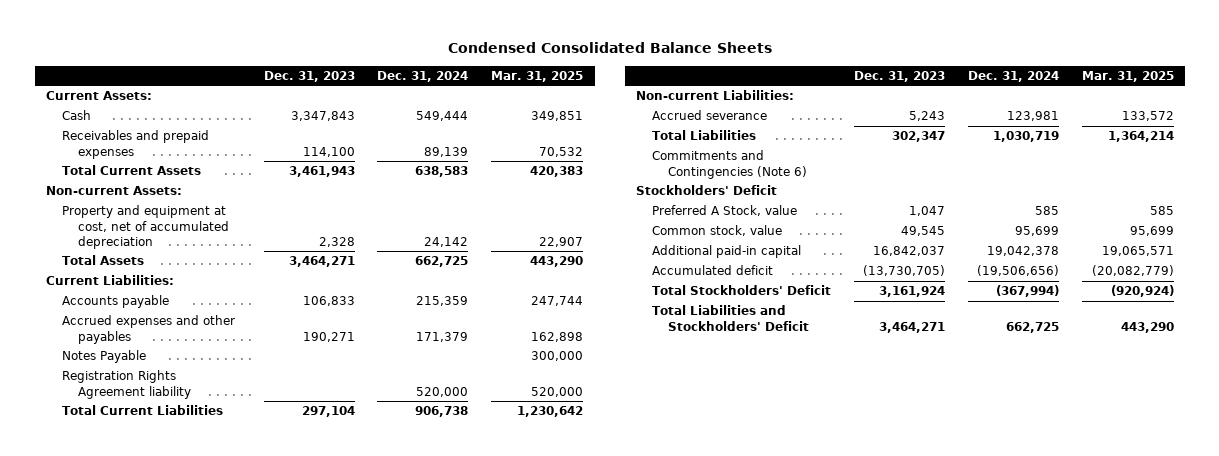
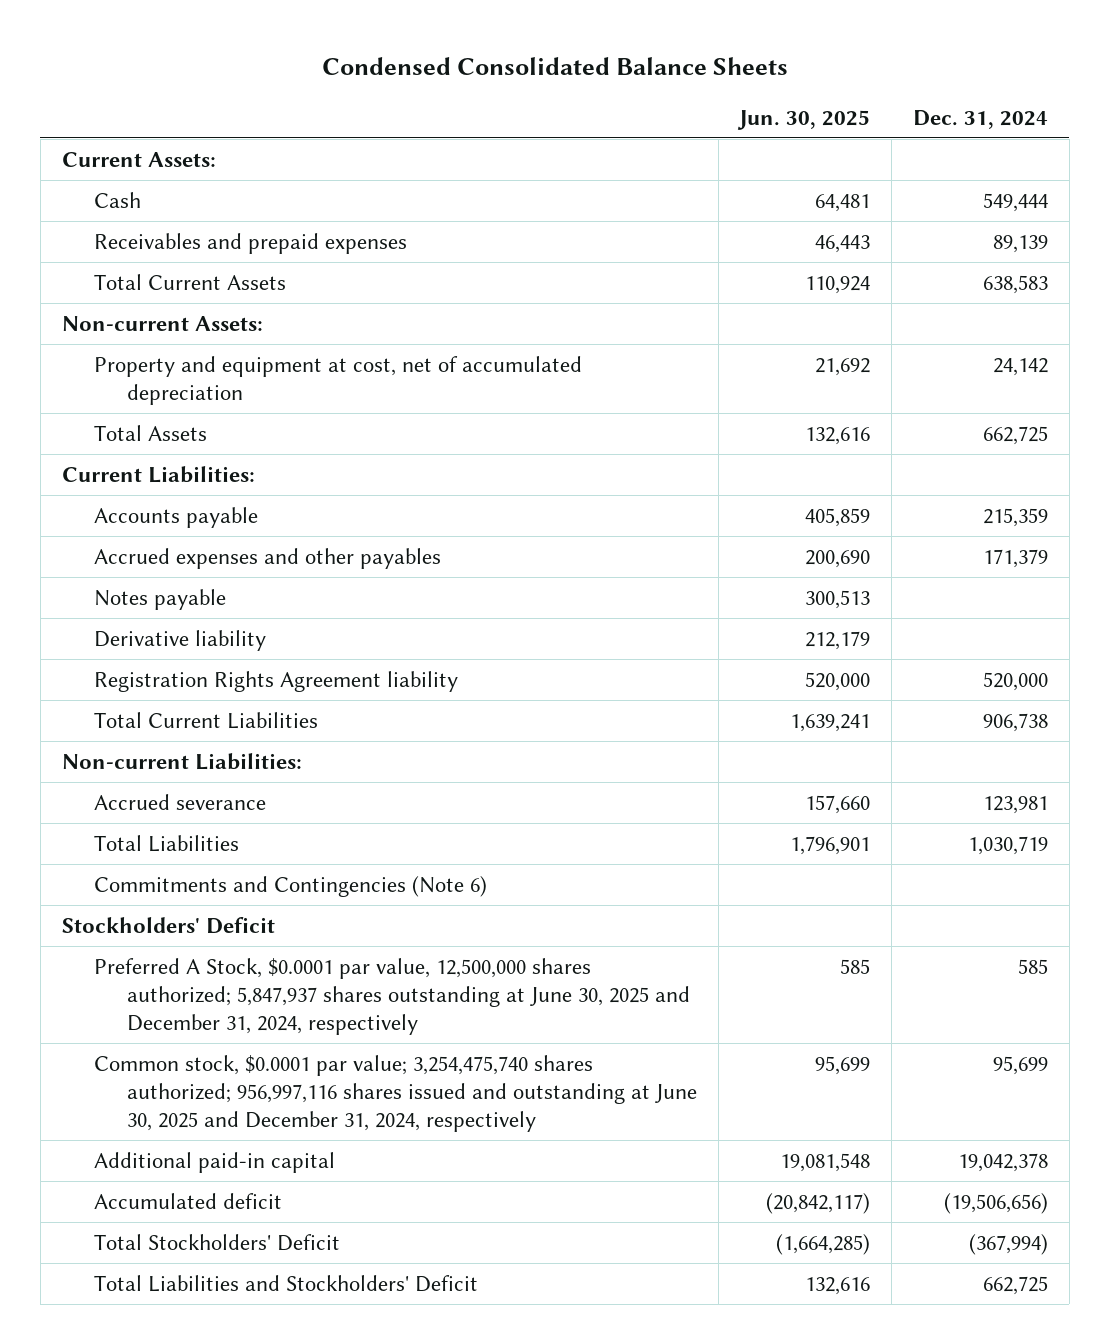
[263,70,355,82] Dec. 31, 2023 -> none
[491,70,584,82] Mar. 31, 2025 -> none
none -> [737,109,871,130] Jun. 30, 2025
[61,350,146,364] Notes Payable -> [94,588,227,610] Notes payable
none -> [94,629,267,651] Derivative liability
[652,205,798,217] Preferred A Stock, value -> [94,957,690,1035] Preferred A Stock, $0.0001 par value, 12,500,000 shares authorized; 5,847,937 shares outstanding at June 30, 2025 and December 31, 2024, respectively
[652,225,783,237] Common stock, value -> [94,1054,697,1132] Common stock, $0.0001 par value; 3,254,475,740 shares authorized; 956,997,116 shares issued and outstanding at June 30, 2025 and December 31, 2024, respectively

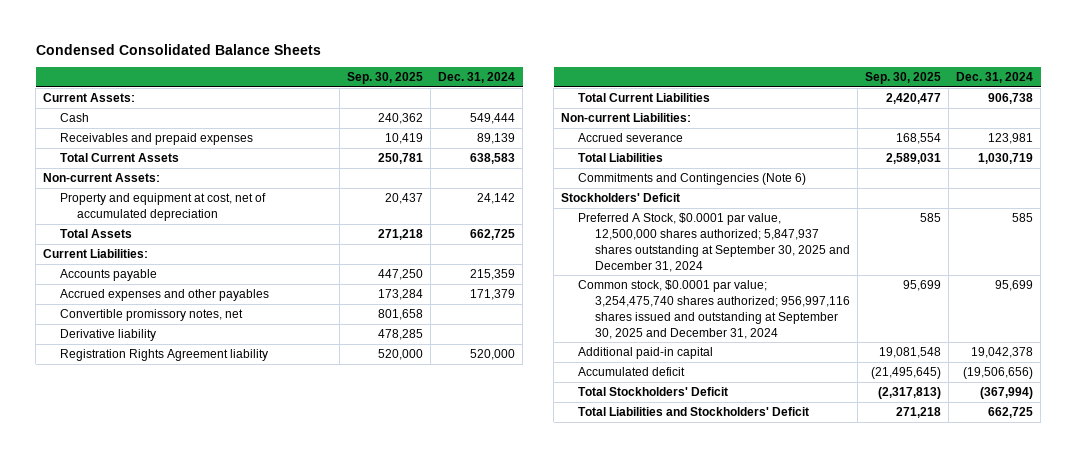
[737,109,871,130] Jun. 30, 2025 -> none
none -> [347,72,424,85] Sep. 30, 2025
[94,588,227,610] Notes payable -> none
none -> [60,309,244,322] Convertible promissory notes, net
[94,957,690,1035] Preferred A Stock, $0.0001 par value, 12,500,000 shares authorized; 5,847,937 shares outstanding at June 30, 2025 and December 31, 2024, respectively -> [577,213,850,272] Preferred A Stock, $0.0001 par value, 12,500,000 shares authorized; 5,847,937 shares outstanding at September 30, 2025 and December 31, 2024
[94,1054,697,1132] Common stock, $0.0001 par value; 3,254,475,740 shares authorized; 956,997,116 shares issued and outstanding at June 30, 2025 and December 31, 2024, respectively -> [577,280,850,339] Common stock, $0.0001 par value; 3,254,475,740 shares authorized; 956,997,116 shares issued and outstanding at September 30, 2025 and December 31, 2024

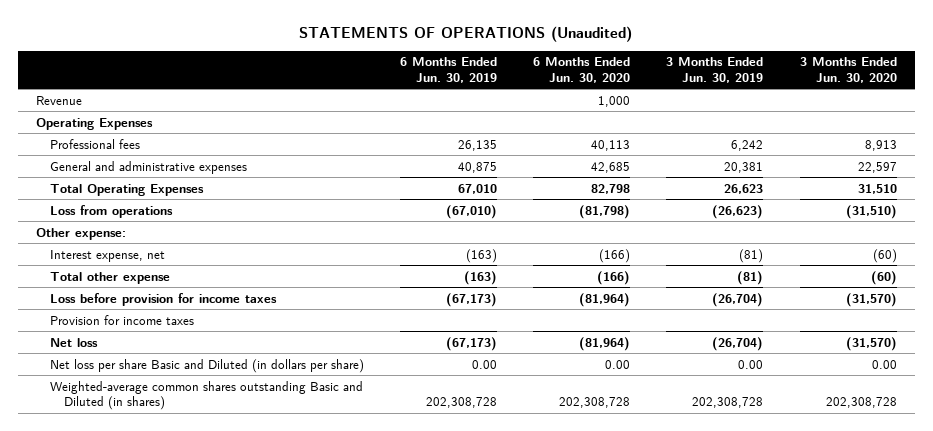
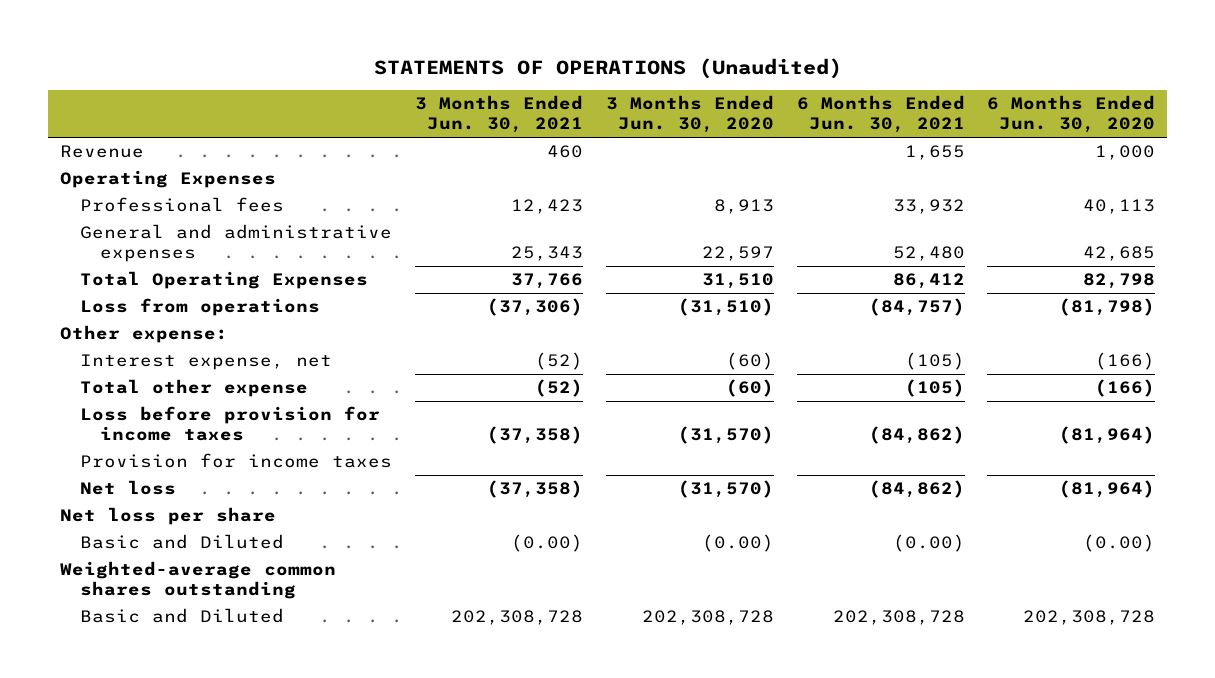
[400,57,498,83] 6 Months Ended Jun. 30, 2019 -> none
[666,57,764,83] 3 Months Ended Jun. 30, 2019 -> none
none -> [414,95,583,134] 3 Months Ended Jun. 30, 2021
none -> [796,95,965,134] 6 Months Ended Jun. 30, 2021
none -> [59,507,276,526] Net loss per share
[49,358,364,373] Net loss per share Basic and Diluted (in dollars per share) -> [80,534,285,550] Basic and Diluted
[605,359,631,369] 0.00 -> [1083,534,1156,553] (0.00)
[871,359,897,369] 0.00 -> [701,534,774,553] (0.00)
none -> [59,561,336,600] Weighted-average common shares outstanding
[49,380,363,411] Weighted-average common shares outstanding Basic and Diluted (in shares) -> [80,608,285,624] Basic and Diluted

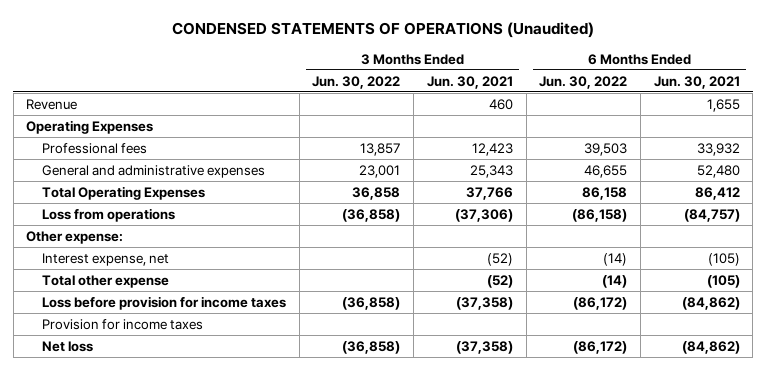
[373,57,842,79] STATEMENTS OF OPERATIONS (Unaudited) -> [172,22,595,39] CONDENSED STATEMENTS OF OPERATIONS (Unaudited)
[605,95,774,134] 3 Months Ended Jun. 30, 2020 -> none
[987,95,1156,134] 6 Months Ended Jun. 30, 2020 -> none
none -> [312,75,401,89] Jun. 30, 2022
none -> [539,75,628,89] Jun. 30, 2022
[59,507,276,526] Net loss per share -> none
[80,534,285,550] Basic and Diluted -> none
[59,561,336,600] Weighted-average common shares outstanding -> none
[80,608,285,624] Basic and Diluted -> none

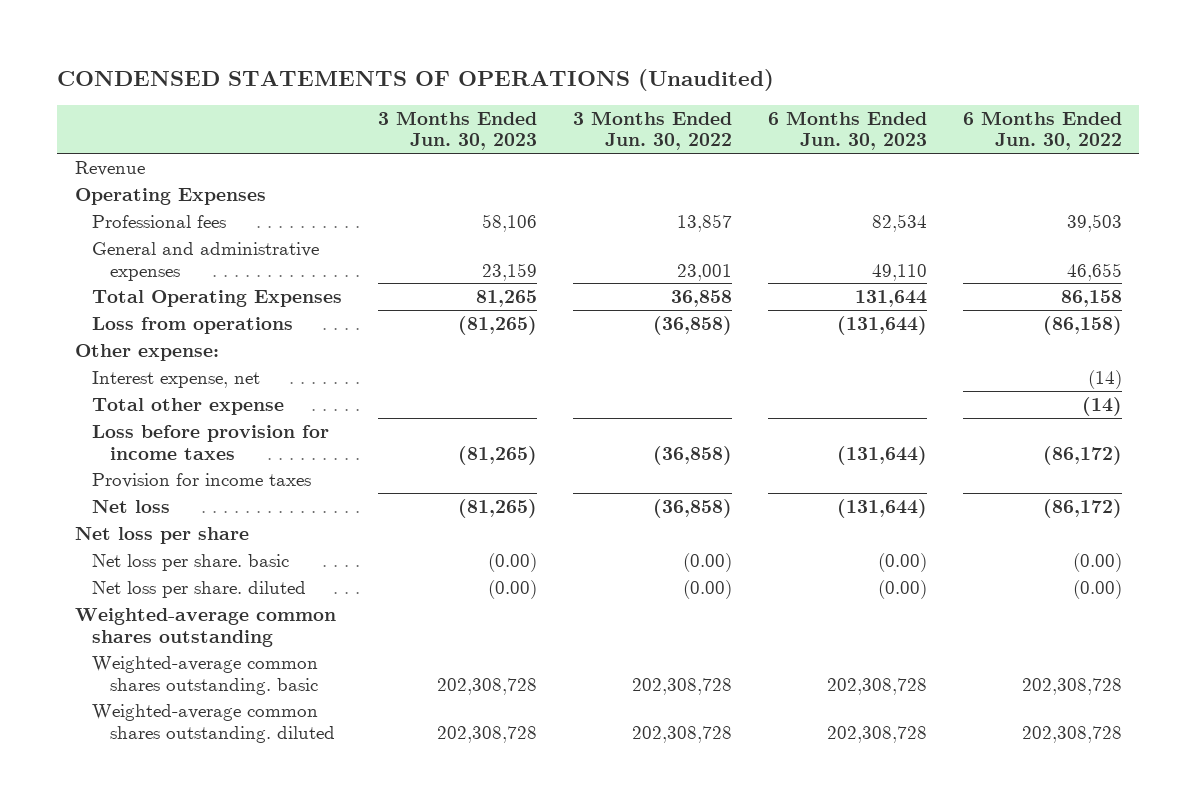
[426,75,513,89] Jun. 30, 2021 -> none
[653,75,740,89] Jun. 30, 2021 -> none
none -> [378,110,538,151] 3 Months Ended Jun. 30, 2023
none -> [767,110,927,151] 6 Months Ended Jun. 30, 2023
none -> [75,526,250,544] Net loss per share
none -> [92,553,290,571] Net loss per share. basic
none -> [92,580,307,598] Net loss per share. diluted
none -> [75,607,337,647] Weighted-average common shares outstanding
none -> [92,655,319,695] Weighted-average common shares outstanding. basic
none -> [92,703,335,743] Weighted-average common shares outstanding. diluted

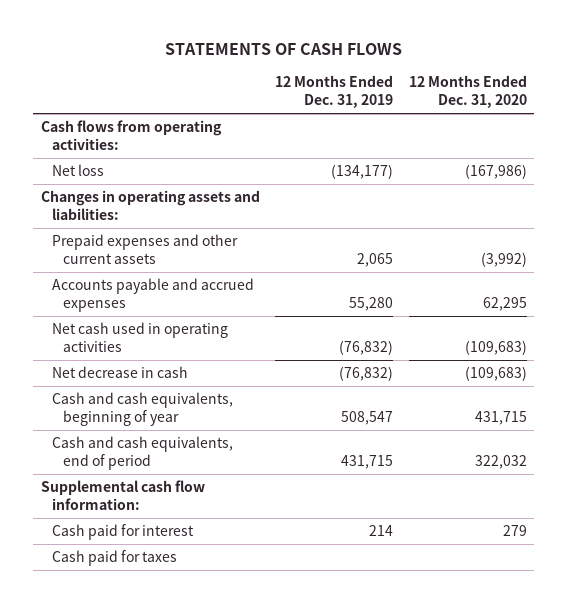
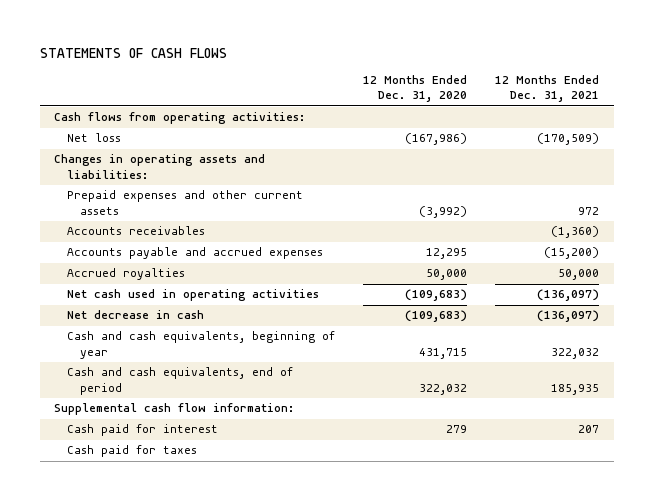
[275,75,394,109] 12 Months Ended Dec. 31, 2019 -> none
none -> [495,75,600,103] 12 Months Ended Dec. 31, 2021
none -> [67,226,206,236] Accounts receivables
[482,297,527,312] 62,295 -> [426,248,468,260] 12,295
none -> [67,268,186,281] Accrued royalties

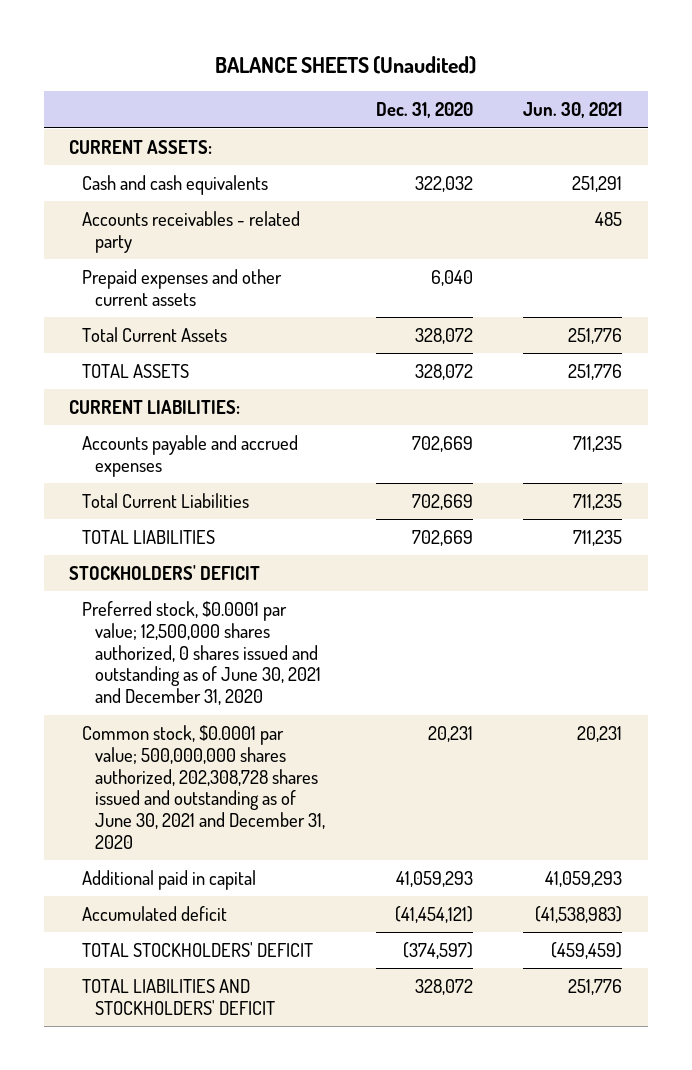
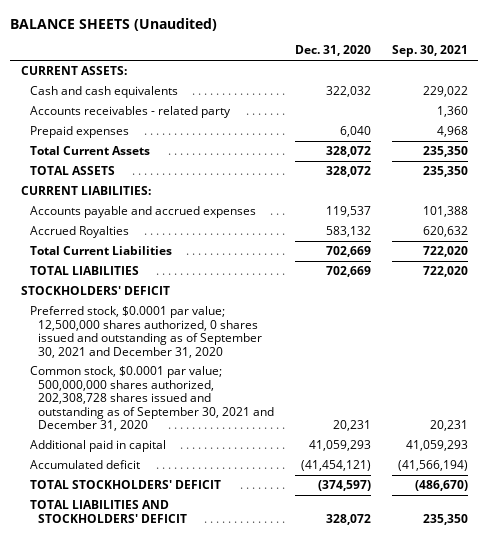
[523,102,623,119] Jun. 30, 2021 -> none
none -> [392,45,469,58] Sep. 30, 2021
[82,269,283,306] Prepaid expenses and other current assets -> none
none -> [29,125,129,138] Prepaid expenses
[411,436,473,453] 702,669 -> [326,205,372,217] 119,537
none -> [29,225,129,238] Accrued Royalties
[82,601,322,706] Preferred stock, $0.0001 par value; 12,500,000 shares authorized, 0 shares issued and outstanding as of June 30, 2021 and December 31, 2020 -> [29,305,263,358] Preferred stock, $0.0001 par value; 12,500,000 shares authorized, 0 shares issued and outstanding as of September 30, 2021 and December 31, 2020
[82,725,326,850] Common stock, $0.0001 par value; 500,000,000 shares authorized, 202,308,728 shares issued and outstanding as of June 30, 2021 and December 31, 2020 -> [29,365,275,432] Common stock, $0.0001 par value; 500,000,000 shares authorized, 202,308,728 shares issued and outstanding as of September 30, 2021 and December 31, 2020

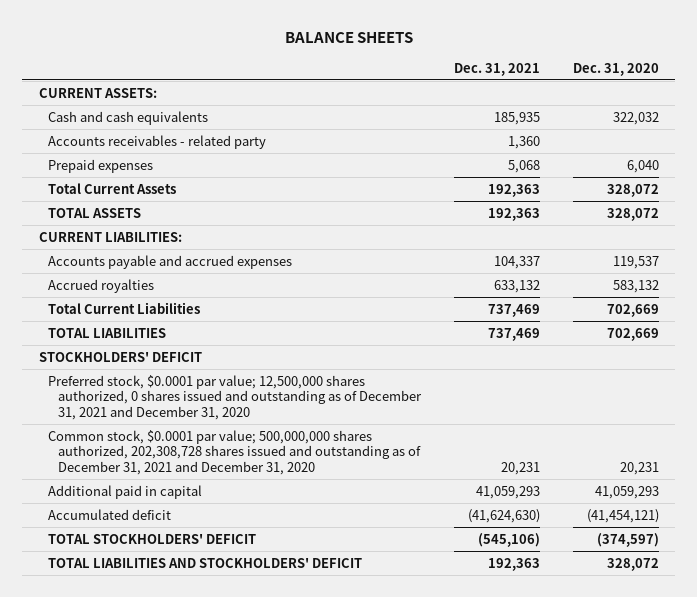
[10,17,218,31] BALANCE SHEETS (Unaudited) -> [284,31,413,43] BALANCE SHEETS
[392,45,469,58] Sep. 30, 2021 -> none
none -> [453,62,540,76] Dec. 31, 2021
[29,225,129,238] Accrued Royalties -> [48,278,155,293] Accrued royalties
[29,305,263,358] Preferred stock, $0.0001 par value; 12,500,000 shares authorized, 0 shares issued and outstanding as of September 30, 2021 and December 31, 2020 -> [48,374,422,421] Preferred stock, $0.0001 par value; 12,500,000 shares authorized, 0 shares issued and outstanding as of December 31, 2021 and December 31, 2020
[29,365,275,432] Common stock, $0.0001 par value; 500,000,000 shares authorized, 202,308,728 shares issued and outstanding as of September 30, 2021 and December 31, 2020 -> [48,429,421,476] Common stock, $0.0001 par value; 500,000,000 shares authorized, 202,308,728 shares issued and outstanding as of December 31, 2021 and December 31, 2020

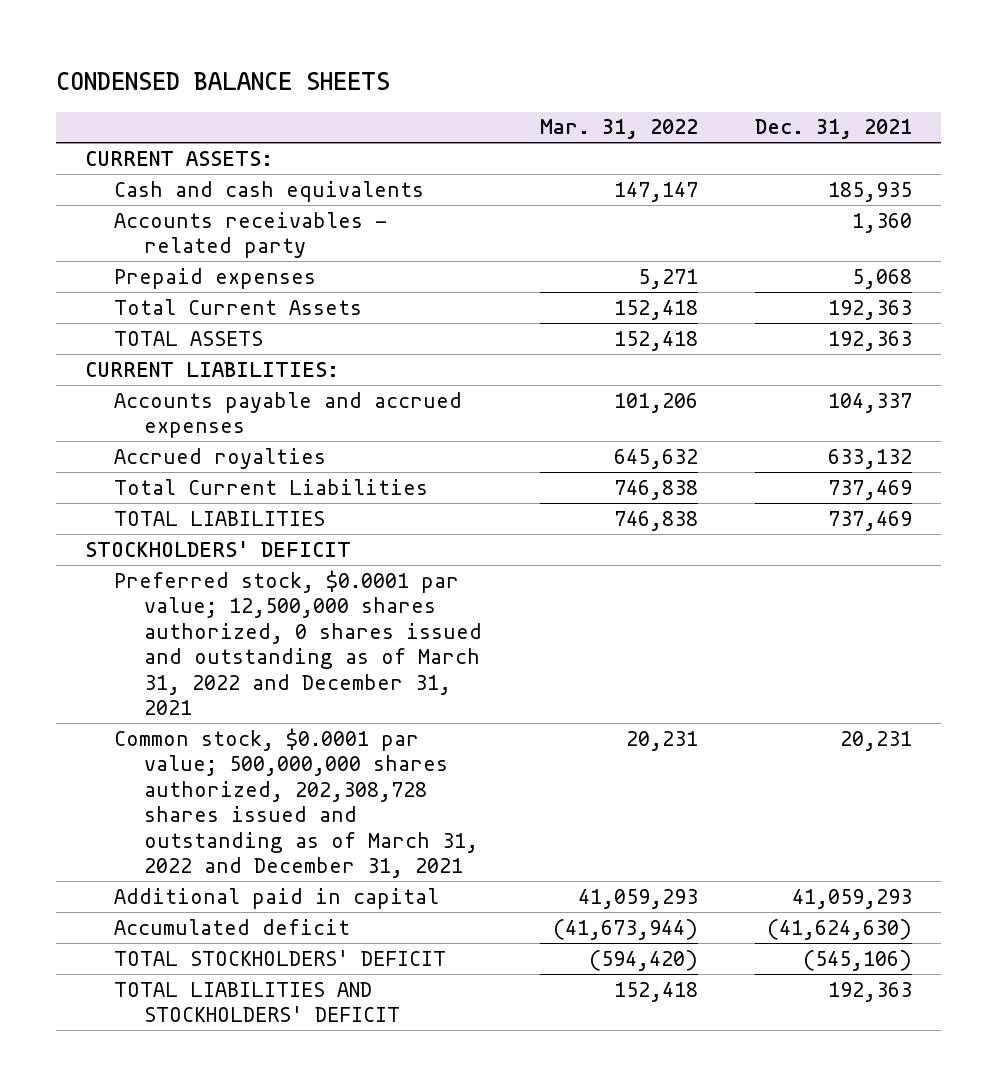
[284,31,413,43] BALANCE SHEETS -> [56,71,391,90] CONDENSED BALANCE SHEETS
[572,62,659,76] Dec. 31, 2020 -> none
none -> [539,119,698,140] Mar. 31, 2022
[48,374,422,421] Preferred stock, $0.0001 par value; 12,500,000 shares authorized, 0 shares issued and outstanding as of December 31, 2021 and December 31, 2020 -> [114,569,482,716] Preferred stock, $0.0001 par value; 12,500,000 shares authorized, 0 shares issued and outstanding as of March 31, 2022 and December 31, 2021
[48,429,421,476] Common stock, $0.0001 par value; 500,000,000 shares authorized, 202,308,728 shares issued and outstanding as of December 31, 2021 and December 31, 2020 -> [114,727,478,879] Common stock, $0.0001 par value; 500,000,000 shares authorized, 202,308,728 shares issued and outstanding as of March 31, 2022 and December 31, 2021

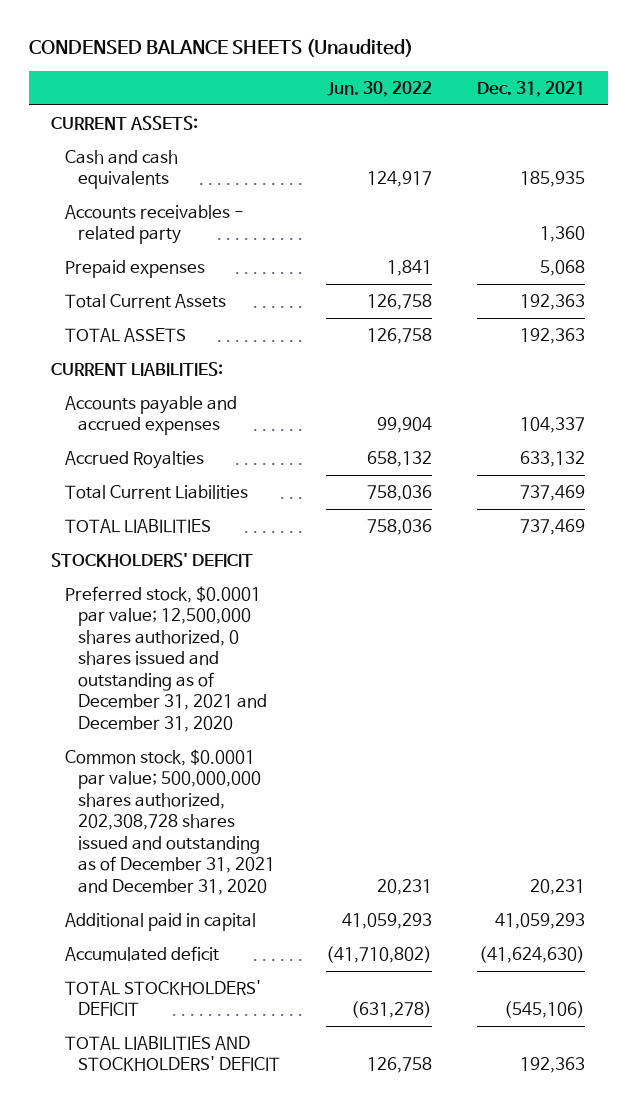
[56,71,391,90] CONDENSED BALANCE SHEETS -> [28,39,413,58] CONDENSED BALANCE SHEETS (Unaudited)
[539,119,698,140] Mar. 31, 2022 -> none
none -> [326,80,432,97] Jun. 30, 2022
[114,447,327,469] Accrued royalties -> [64,450,204,469] Accrued Royalties
[114,569,482,716] Preferred stock, $0.0001 par value; 12,500,000 shares authorized, 0 shares issued and outstanding as of March 31, 2022 and December 31, 2021 -> [64,585,268,732] Preferred stock, $0.0001 par value; 12,500,000 shares authorized, 0 shares issued and outstanding as of December 31, 2021 and December 31, 2020
[114,727,478,879] Common stock, $0.0001 par value; 500,000,000 shares authorized, 202,308,728 shares issued and outstanding as of March 31, 2022 and December 31, 2021 -> [64,748,276,895] Common stock, $0.0001 par value; 500,000,000 shares authorized, 202,308,728 shares issued and outstanding as of December 31, 2021 and December 31, 2020

